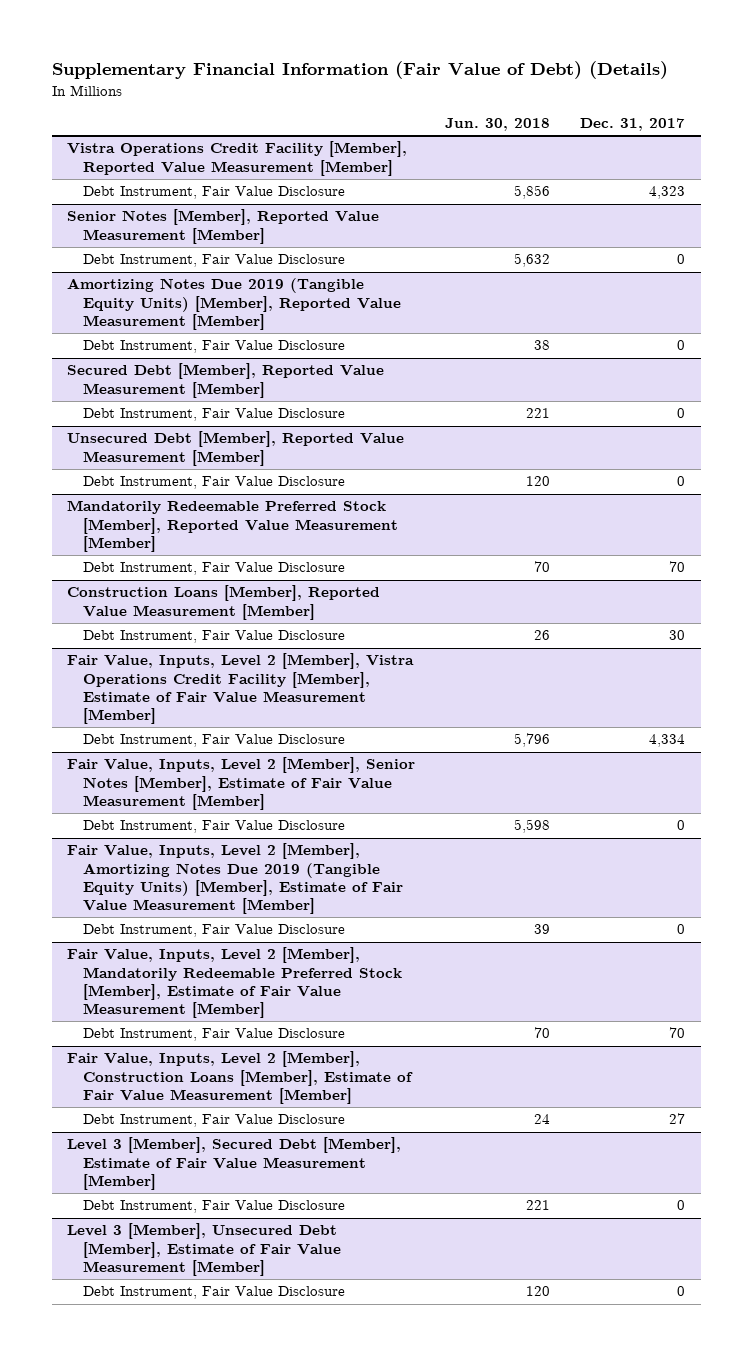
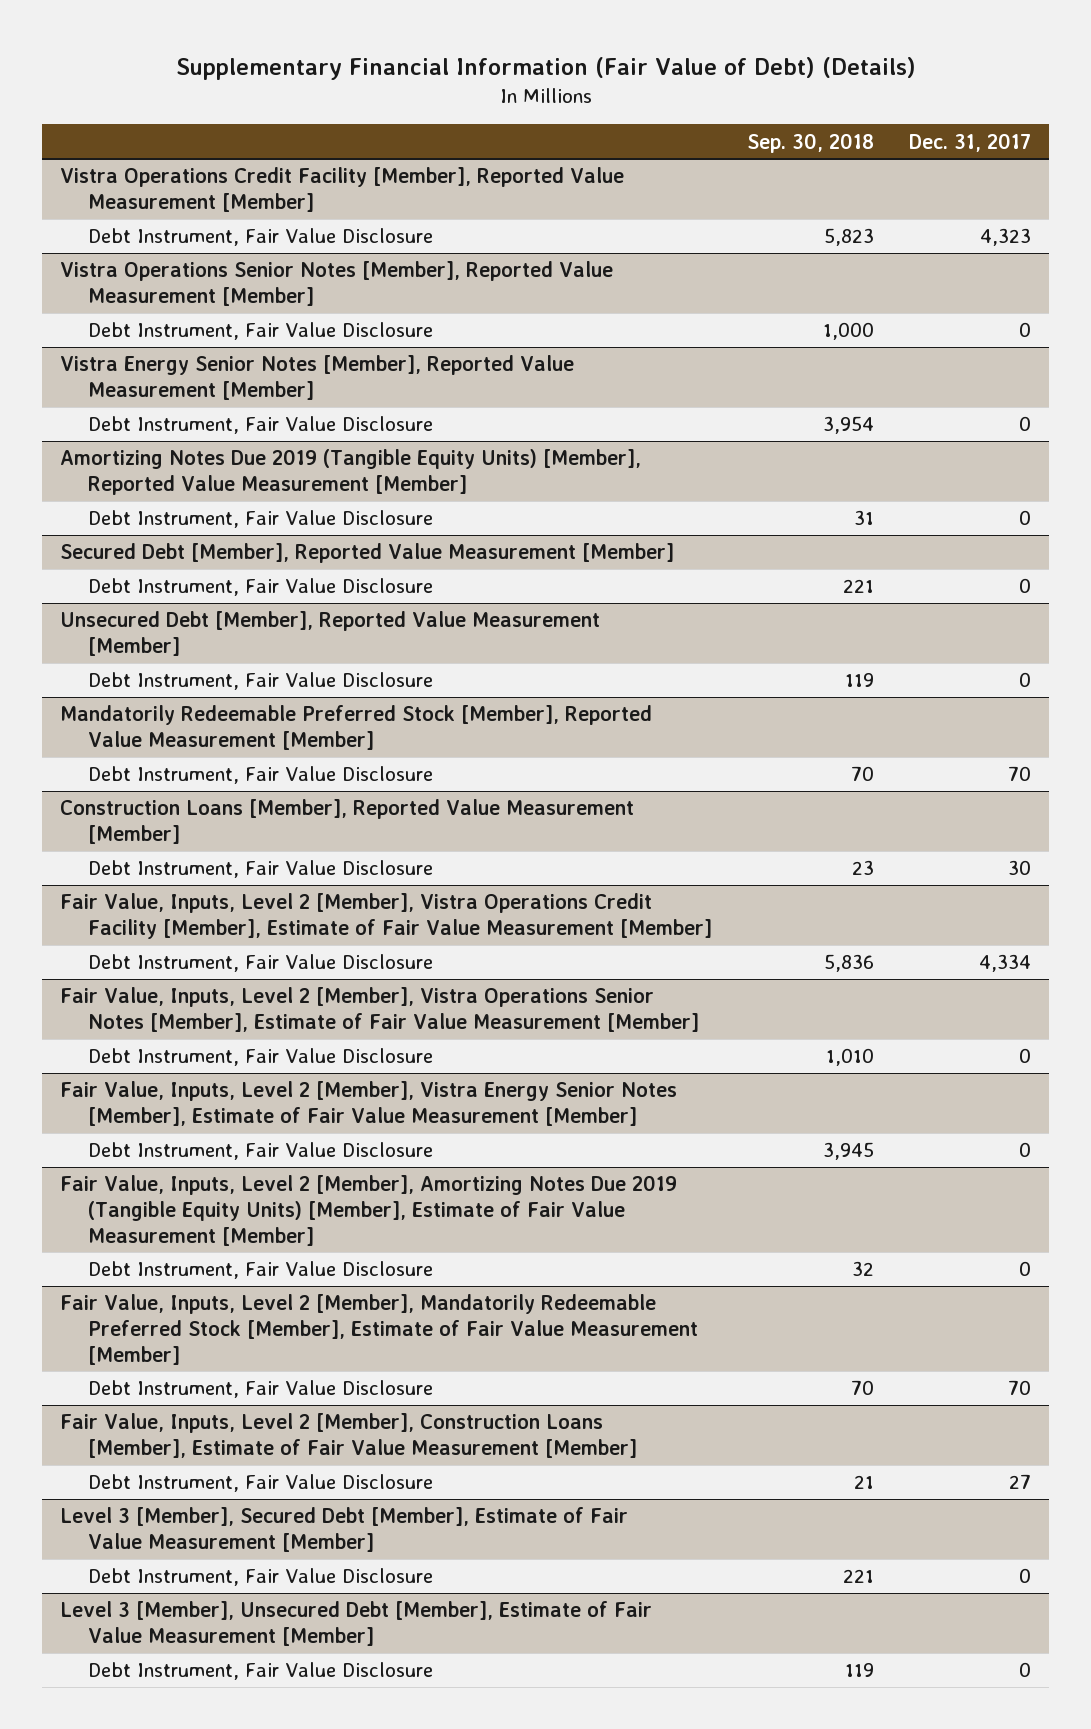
[445,118,551,132] Jun. 30, 2018 -> none
none -> [747,132,875,153] Sep. 30, 2018
[66,209,379,244] Senior Notes [Member], Reported Value Measurement [Member] -> [59,261,613,306] Vistra Operations Senior Notes [Member], Reported Value Measurement [Member]
none -> [59,355,574,400] Vistra Energy Senior Notes [Member], Reported Value Measurement [Member]
none -> [88,416,434,435] Debt Instrument, Fair Value Disclosure
[66,757,415,811] Fair Value, Inputs, Level 2 [Member], Senior Notes [Member], Estimate of Fair Value Measurement [Member] -> [59,987,700,1032] Fair Value, Inputs, Level 2 [Member], Vistra Operations Senior Notes [Member], Estimate of Fair Value Measurement [Member]
none -> [59,1081,677,1126] Fair Value, Inputs, Level 2 [Member], Vistra Energy Senior Notes [Member], Estimate of Fair Value Measurement [Member]
none -> [88,1142,434,1161] Debt Instrument, Fair Value Disclosure

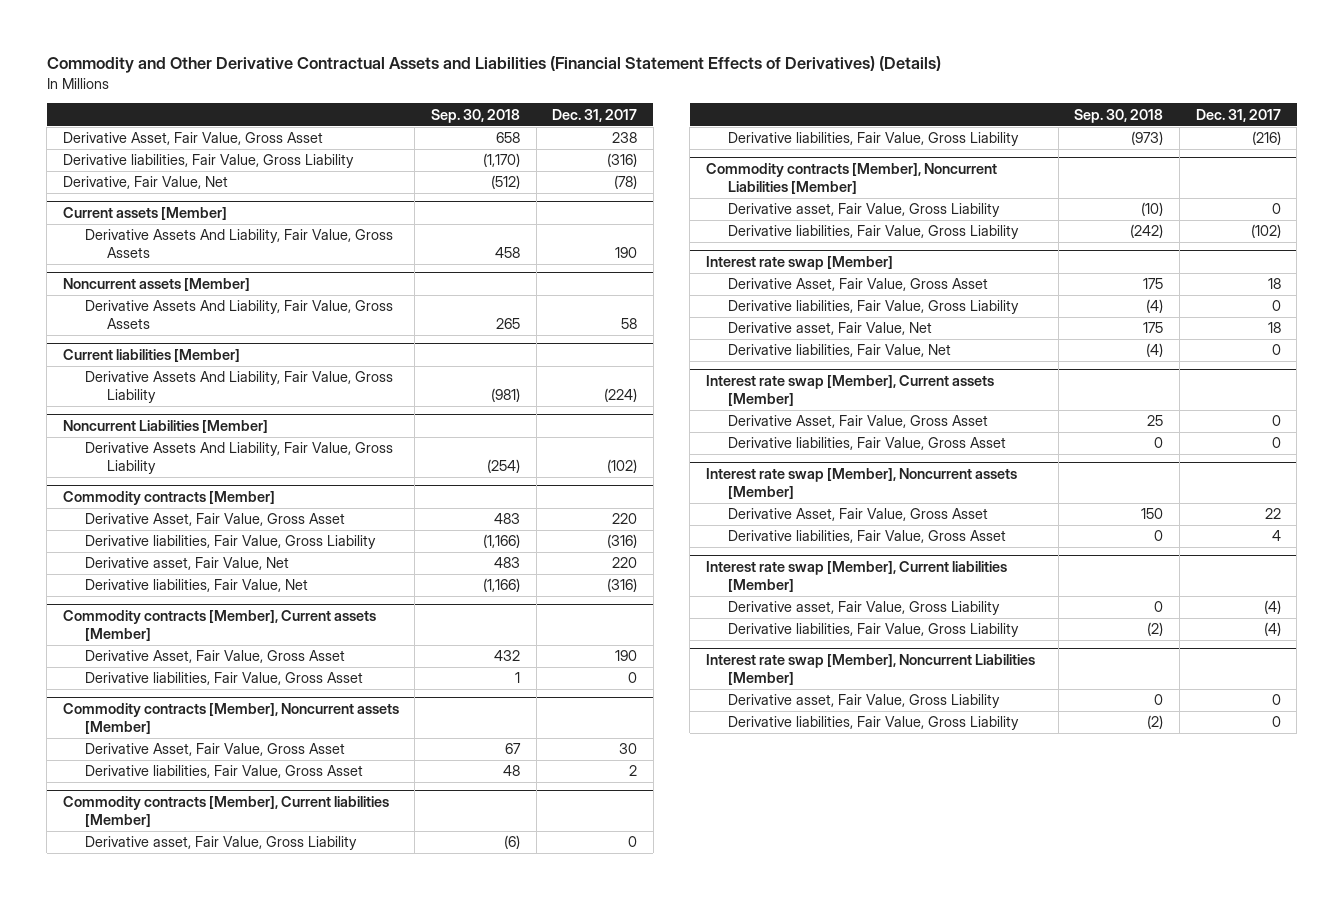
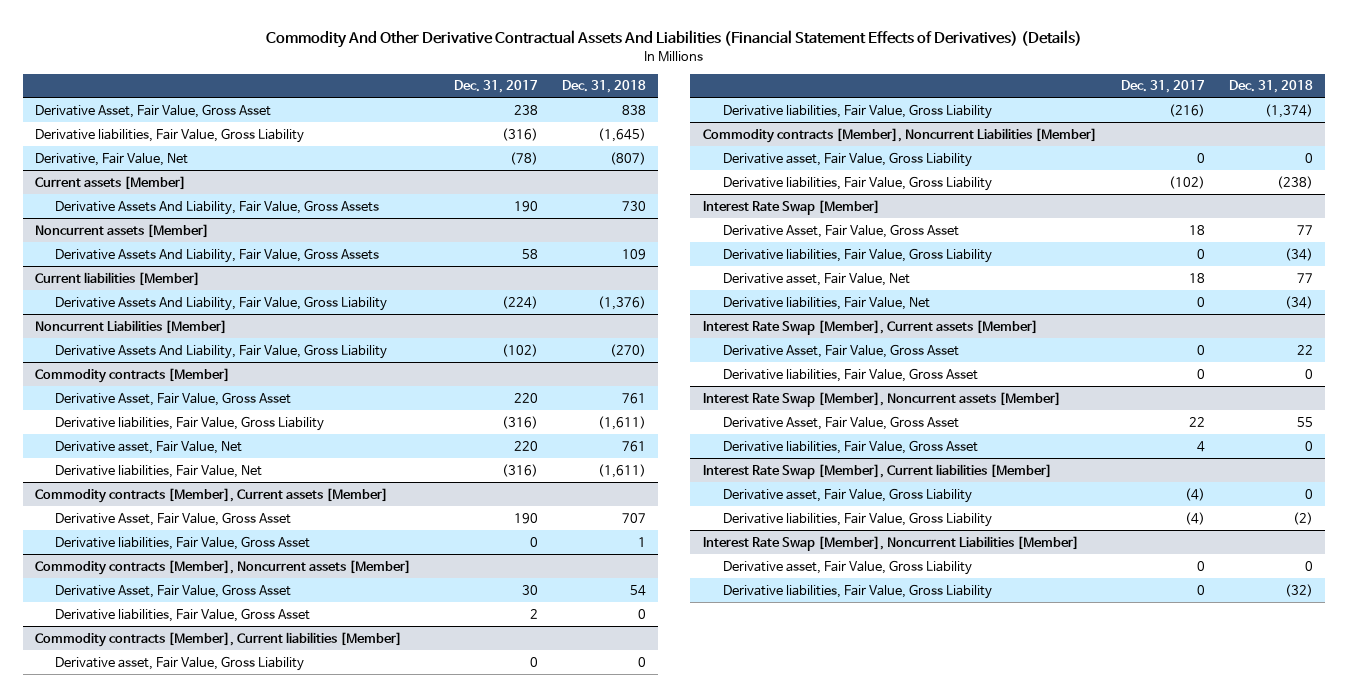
[46,56,941,74] Commodity and Other Derivative Contractual Assets and Liabilities (Financial Statement Effects of Derivatives) (Details) -> [266,30,1083,49] Commodity And Other Derivative Contractual Assets And Liabilities (Financial Statement Effects of Derivatives) (Details)
[431,108,521,123] Sep. 30, 2018 -> none
none -> [561,80,646,94] Dec. 31, 2018
[705,256,893,271] Interest rate swap [Member] -> [702,199,880,215] Interest Rate Swap [Member]
[705,375,994,407] Interest rate swap [Member], Current assets [Member] -> [702,319,1038,335] Interest Rate Swap [Member], Current assets [Member]
[705,468,1017,500] Interest rate swap [Member], Noncurrent assets [Member] -> [702,391,1061,407] Interest Rate Swap [Member], Noncurrent assets [Member]
[705,561,1007,593] Interest rate swap [Member], Current liabilities [Member] -> [702,463,1052,479] Interest Rate Swap [Member], Current liabilities [Member]
[705,654,1035,686] Interest rate swap [Member], Noncurrent Liabilities [Member] -> [702,535,1079,551] Interest Rate Swap [Member], Noncurrent Liabilities [Member]

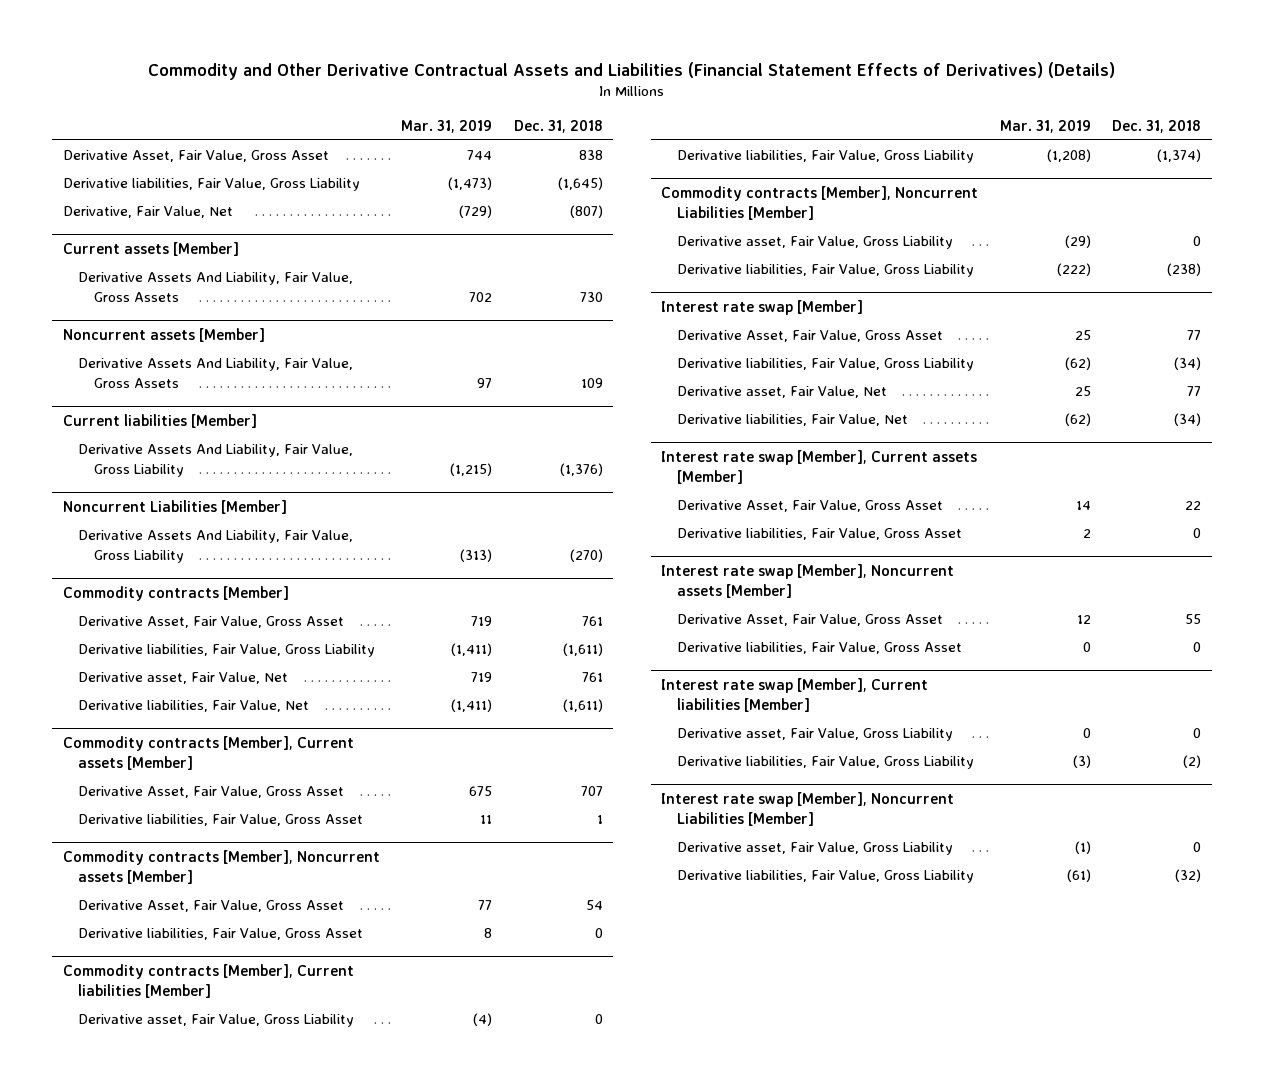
[266,30,1083,49] Commodity And Other Derivative Contractual Assets And Liabilities (Financial Statement Effects of Derivatives) (Details) -> [148,61,1116,80] Commodity and Other Derivative Contractual Assets and Liabilities (Financial Statement Effects of Derivatives) (Details)
[453,80,538,94] Dec. 31, 2017 -> none
none -> [401,119,493,133] Mar. 31, 2019
[702,199,880,215] Interest Rate Swap [Member] -> [661,300,864,316] Interest rate swap [Member]
[702,319,1038,335] Interest Rate Swap [Member], Current assets [Member] -> [661,450,978,484] Interest rate swap [Member], Current assets [Member]
[702,391,1061,407] Interest Rate Swap [Member], Noncurrent assets [Member] -> [661,564,955,598] Interest rate swap [Member], Noncurrent assets [Member]
[702,463,1052,479] Interest Rate Swap [Member], Current liabilities [Member] -> [661,678,929,712] Interest rate swap [Member], Current liabilities [Member]
[702,535,1079,551] Interest Rate Swap [Member], Noncurrent Liabilities [Member] -> [661,792,955,826] Interest rate swap [Member], Noncurrent Liabilities [Member]

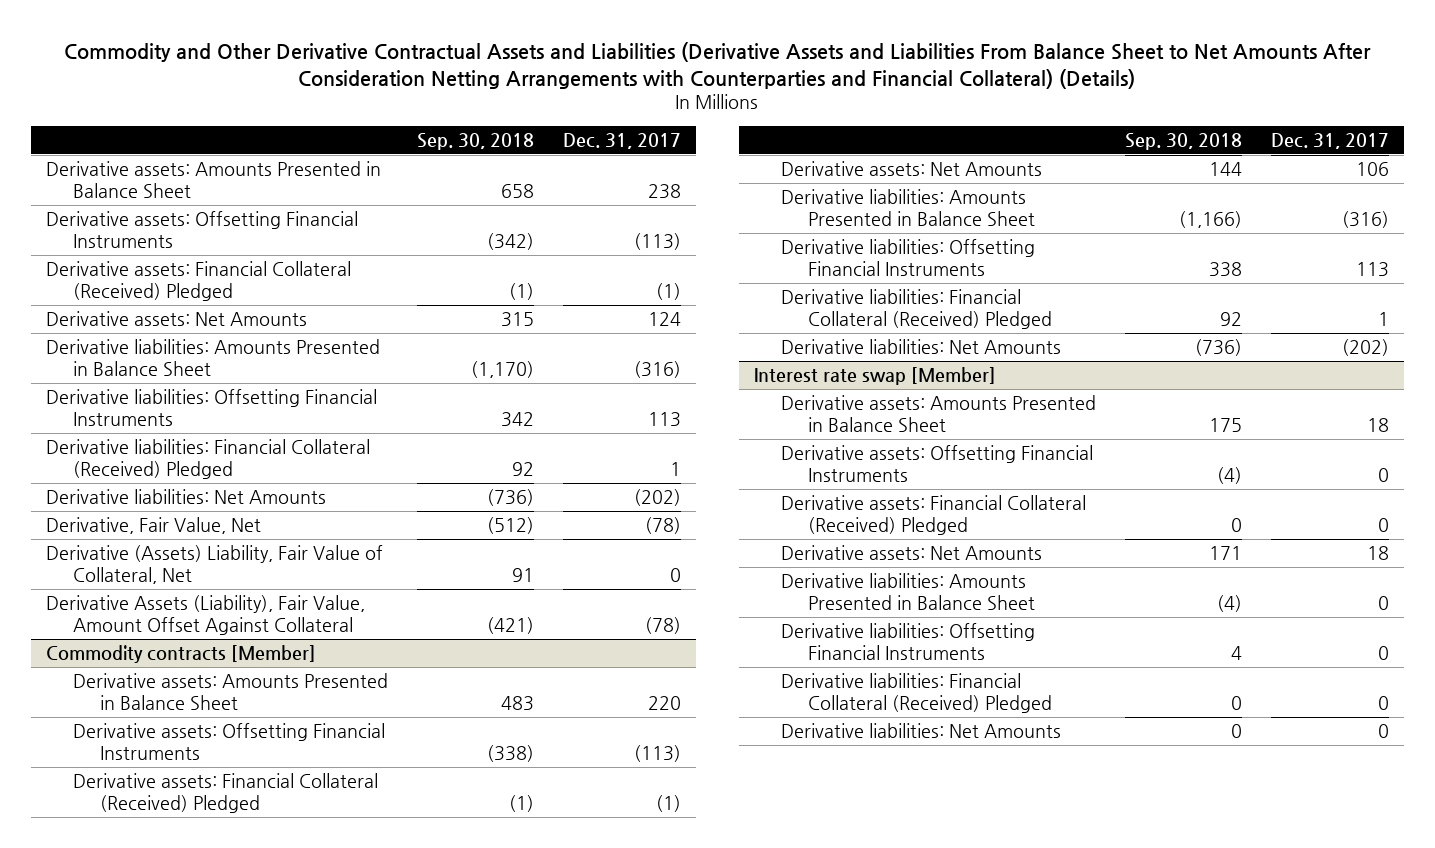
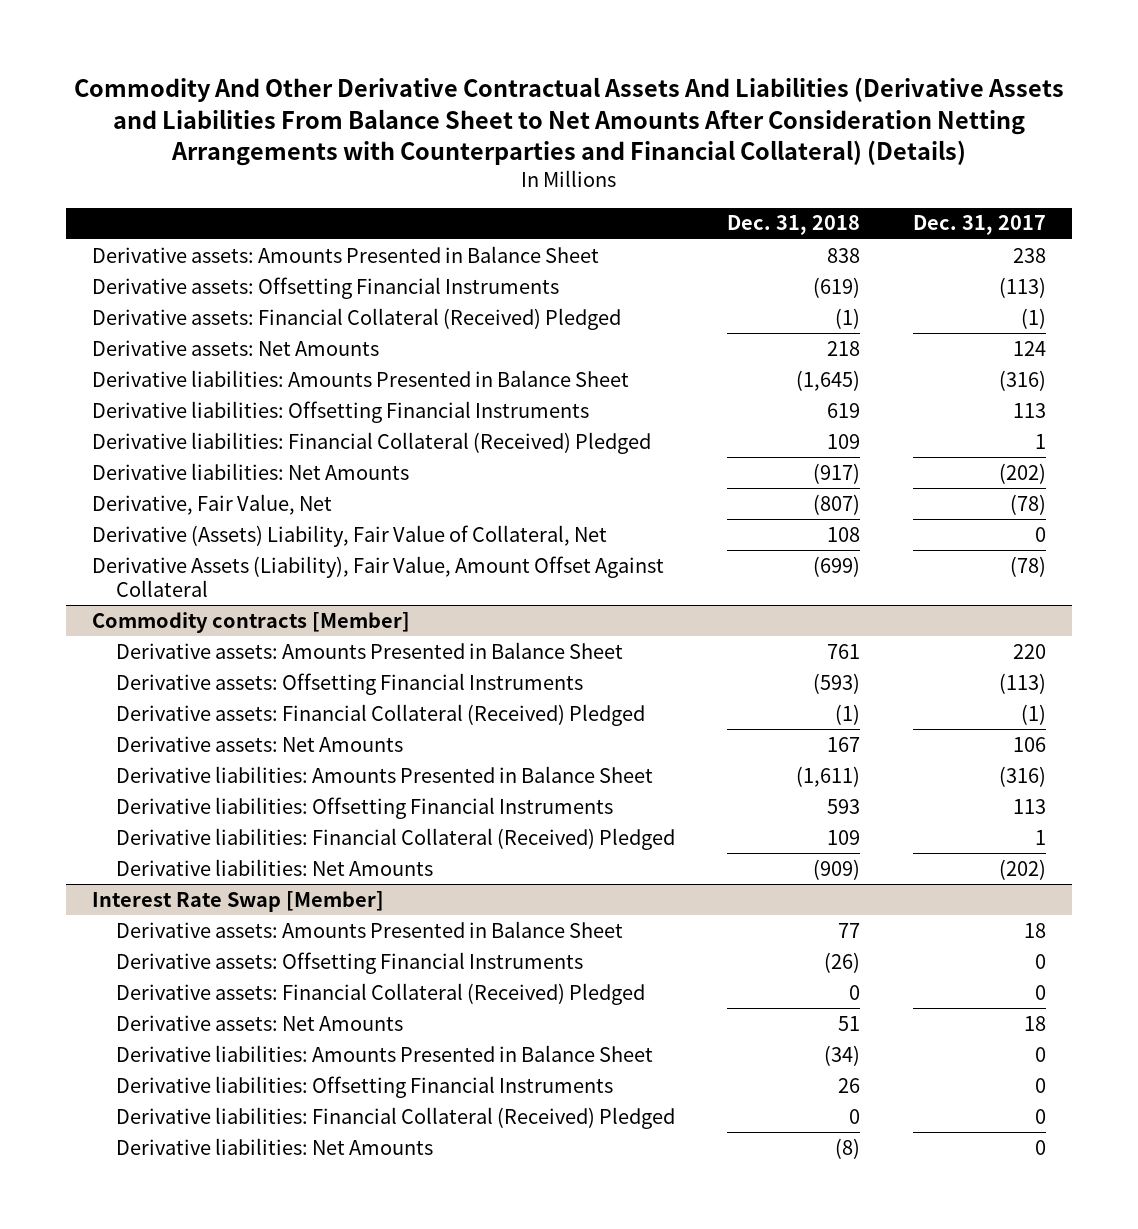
[64,41,1372,89] Commodity and Other Derivative Contractual Assets and Liabilities (Derivative Assets and Liabilities From Balance Sheet to Net Amounts After Consideration Netting Arrangements with Counterparties and Financial Collateral) (Details) -> [73,77,1064,167] Commodity And Other Derivative Contractual Assets And Liabilities (Derivative Assets and Liabilities From Balance Sheet to Net Amounts After Consideration Netting Arrangements with Counterparties and Financial Collateral) (Details)
[416,132,534,150] Sep. 30, 2018 -> none
none -> [727,215,861,236] Dec. 31, 2018
[753,367,996,386] Interest rate swap [Member] -> [92,890,385,912] Interest Rate Swap [Member]

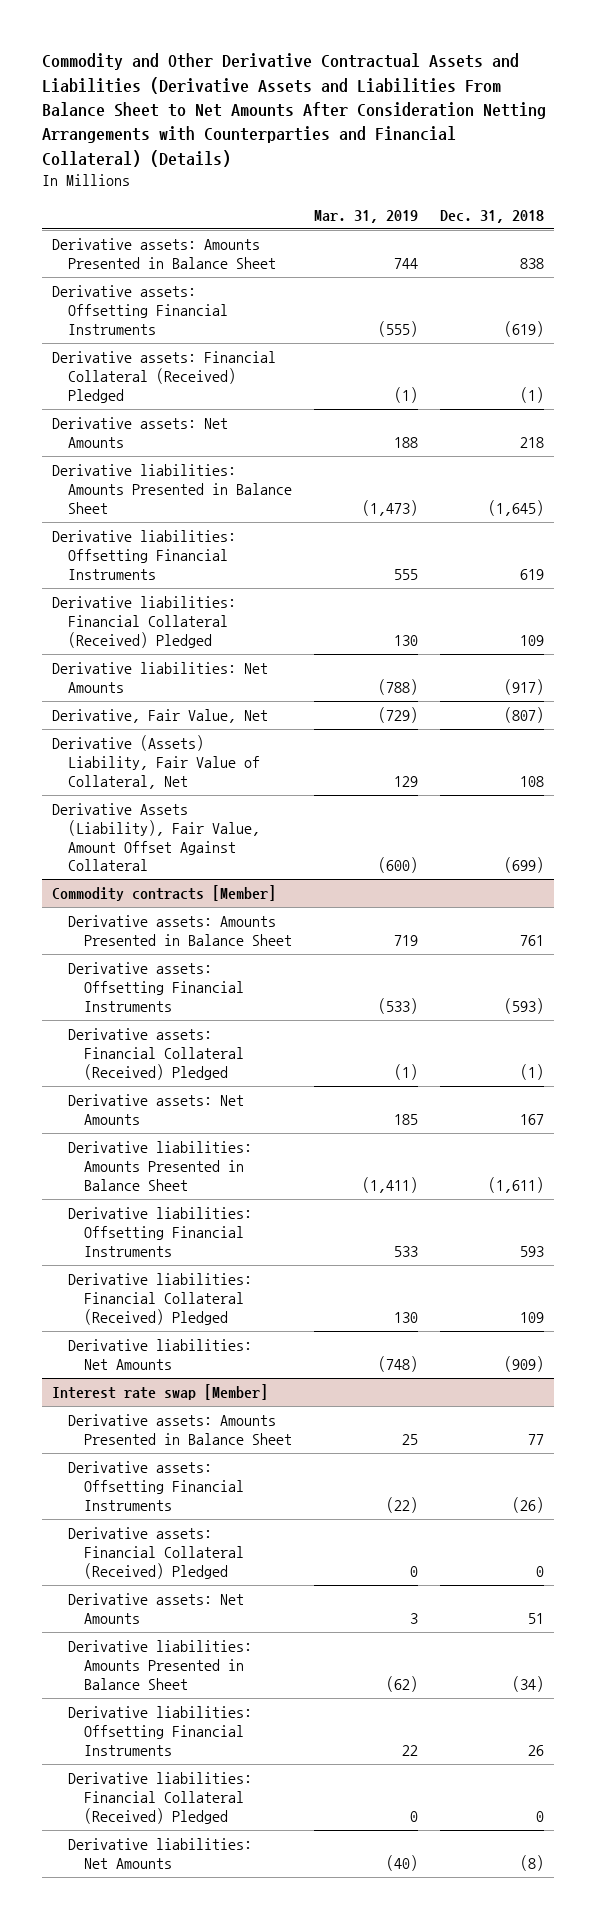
[73,77,1064,167] Commodity And Other Derivative Contractual Assets And Liabilities (Derivative Assets and Liabilities From Balance Sheet to Net Amounts After Consideration Netting Arrangements with Counterparties and Financial Collateral) (Details) -> [41,53,546,167] Commodity and Other Derivative Contractual Assets and Liabilities (Derivative Assets and Liabilities From Balance Sheet to Net Amounts After Consideration Netting Arrangements with Counterparties and Financial Collateral) (Details)
[912,215,1046,236] Dec. 31, 2017 -> none
none -> [314,209,419,223] Mar. 31, 2019
[92,890,385,912] Interest Rate Swap [Member] -> [52,1384,269,1401] Interest rate swap [Member]

